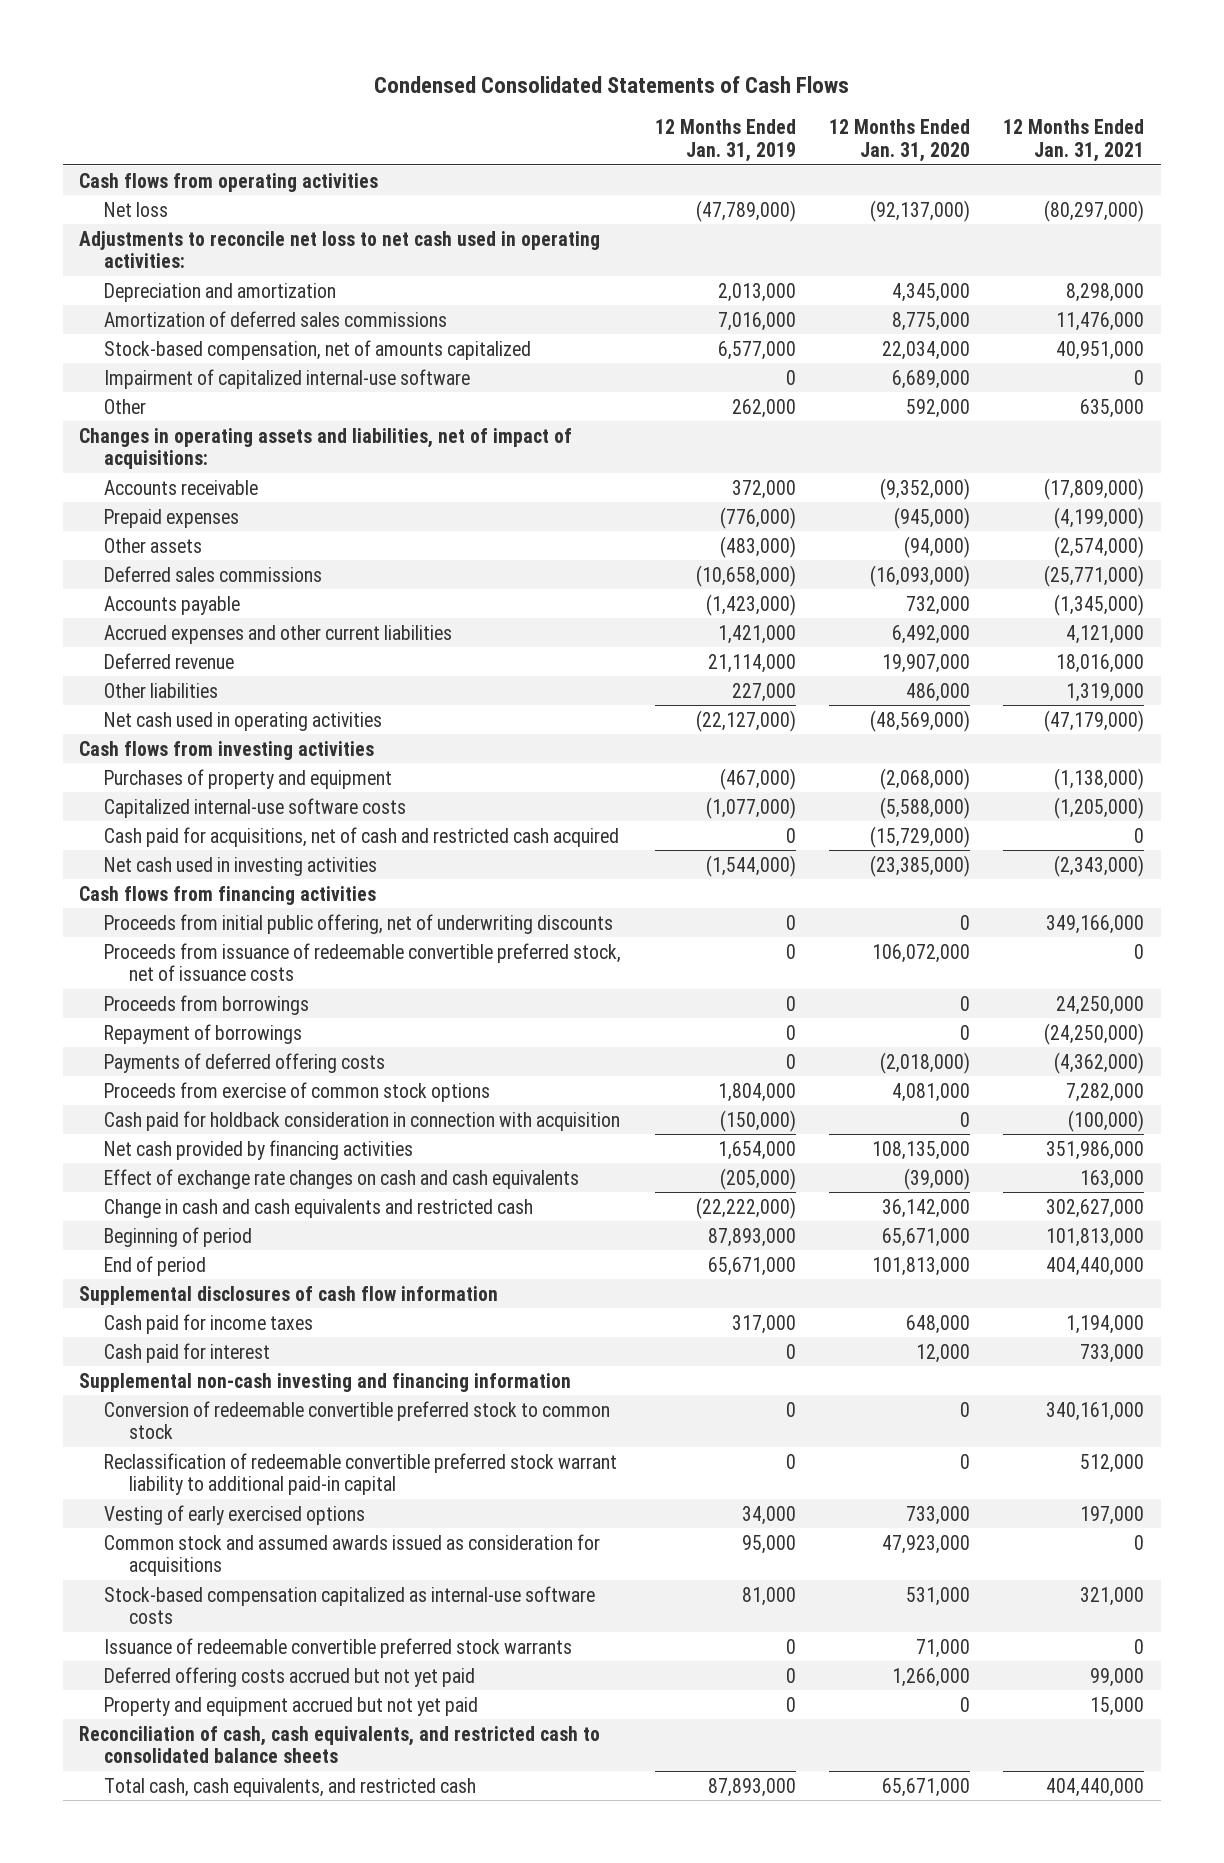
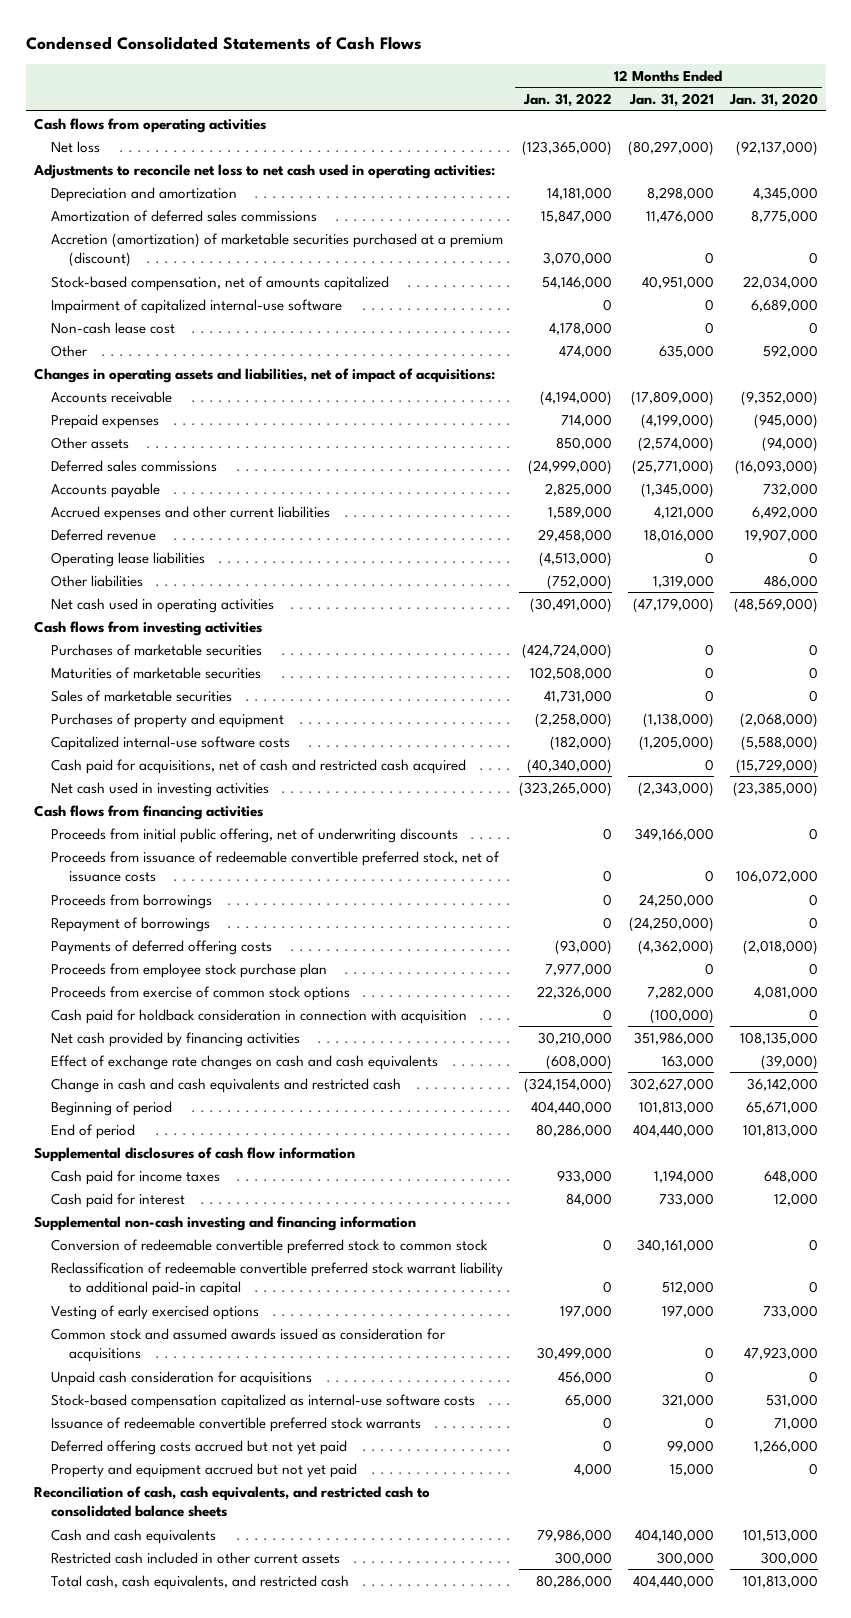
[654,119,796,163] 12 Months Ended Jan. 31, 2019 -> none
none -> [523,92,613,107] Jan. 31, 2022
none -> [51,232,504,268] Accretion (amortization) of marketable securities purchased at a premium (discount)
none -> [51,321,176,334] Non-cash lease cost
none -> [51,551,206,567] Operating lease liabilities
none -> [51,643,263,656] Purchases of marketable securities
none -> [51,666,262,679] Maturities of marketable securities
none -> [51,689,233,702] Sales of marketable securities
none -> [51,962,328,978] Proceeds from employee stock purchase plan
none -> [51,1370,313,1386] Unpaid cash consideration for acquisitions
none -> [51,1528,217,1544] Cash and cash equivalents
none -> [51,1551,341,1564] Restricted cash included in other current assets
[881,1777,970,1797] 65,671,000 -> [742,1574,818,1588] 101,813,000

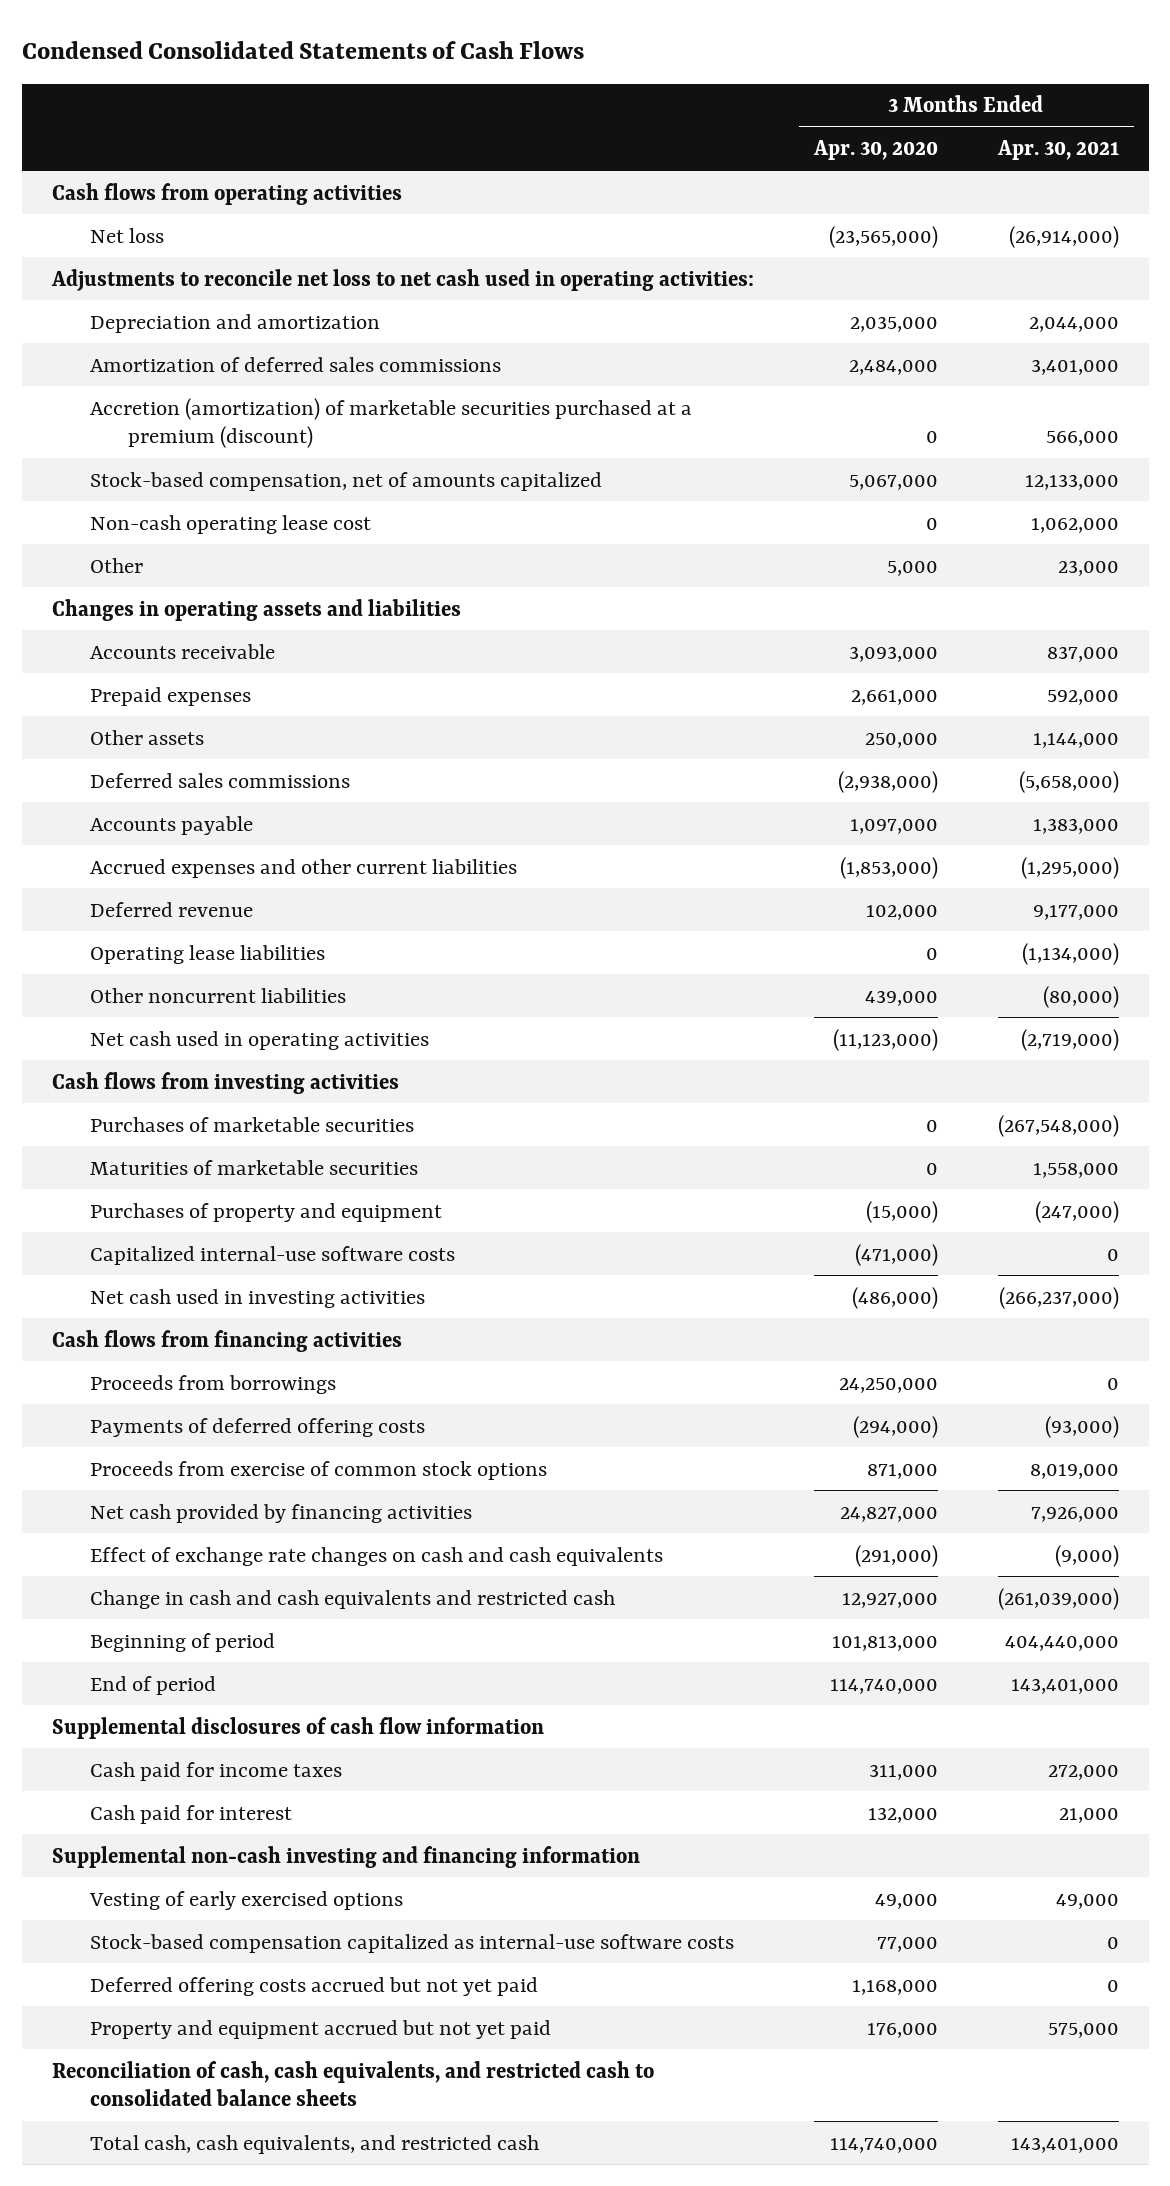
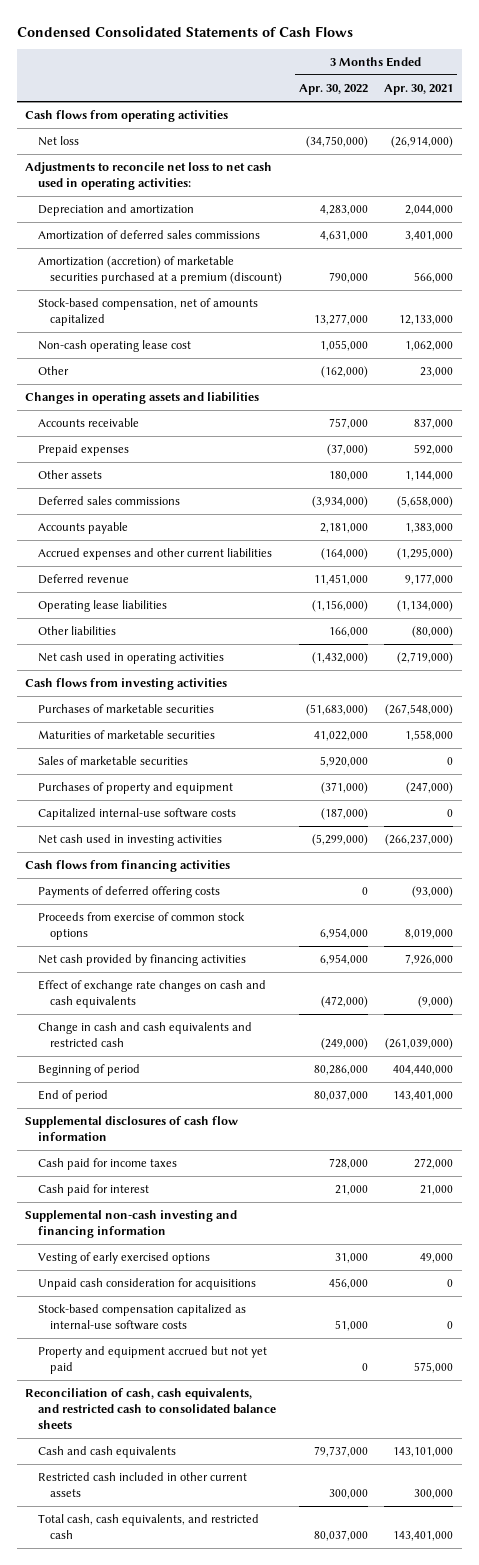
[812,140,938,161] Apr. 30, 2020 -> none
none -> [298,84,368,96] Apr. 30, 2022
[89,397,692,449] Accretion (amortization) of marketable securities purchased at a premium (discount) -> [37,256,283,285] Amortization (accretion) of marketable securities purchased at a premium (discount)
[89,987,346,1003] Other noncurrent liabilities -> [37,626,116,636] Other liabilities
none -> [37,756,188,766] Sales of marketable securities
[89,1374,336,1394] Proceeds from borrowings -> none
none -> [37,1278,256,1291] Unpaid cash consideration for acquisitions
[89,1976,538,1996] Deferred offering costs accrued but not yet paid -> none
none -> [37,1446,176,1459] Cash and cash equivalents
none -> [37,1472,247,1498] Restricted cash included in other current assets

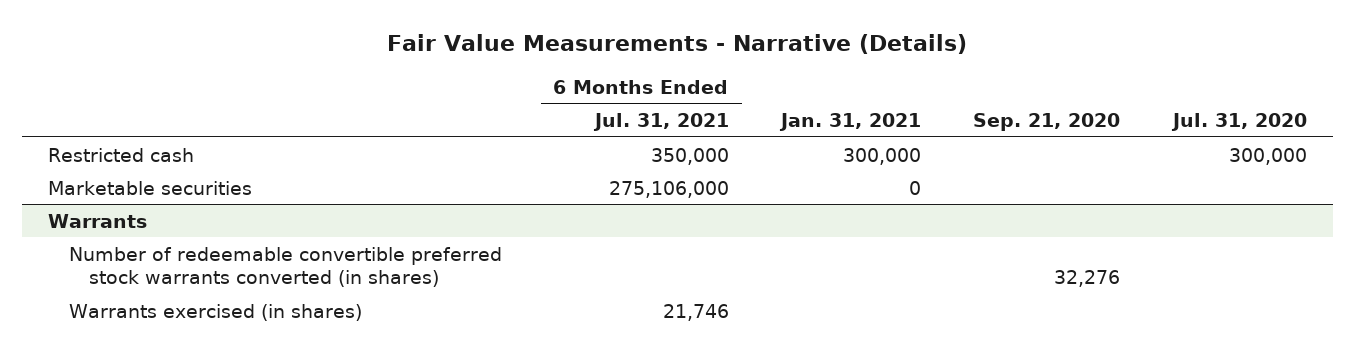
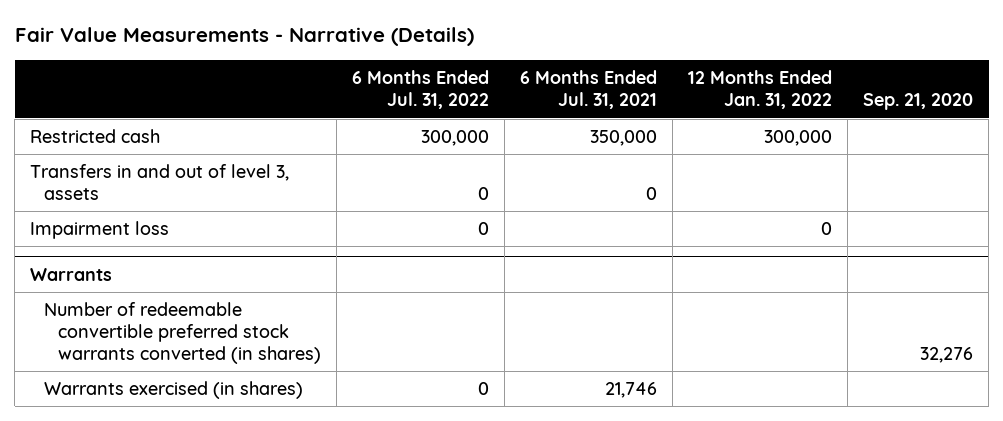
[779,113,922,132] Jan. 31, 2021 -> none
[1170,113,1307,132] Jul. 31, 2020 -> none
none -> [351,70,489,110] 6 Months Ended Jul. 31, 2022
none -> [688,70,833,110] 12 Months Ended Jan. 31, 2022
[47,180,252,195] Marketable securities -> none
none -> [30,163,290,200] Transfers in and out of level 3, assets
none -> [30,220,170,239] Impairment loss

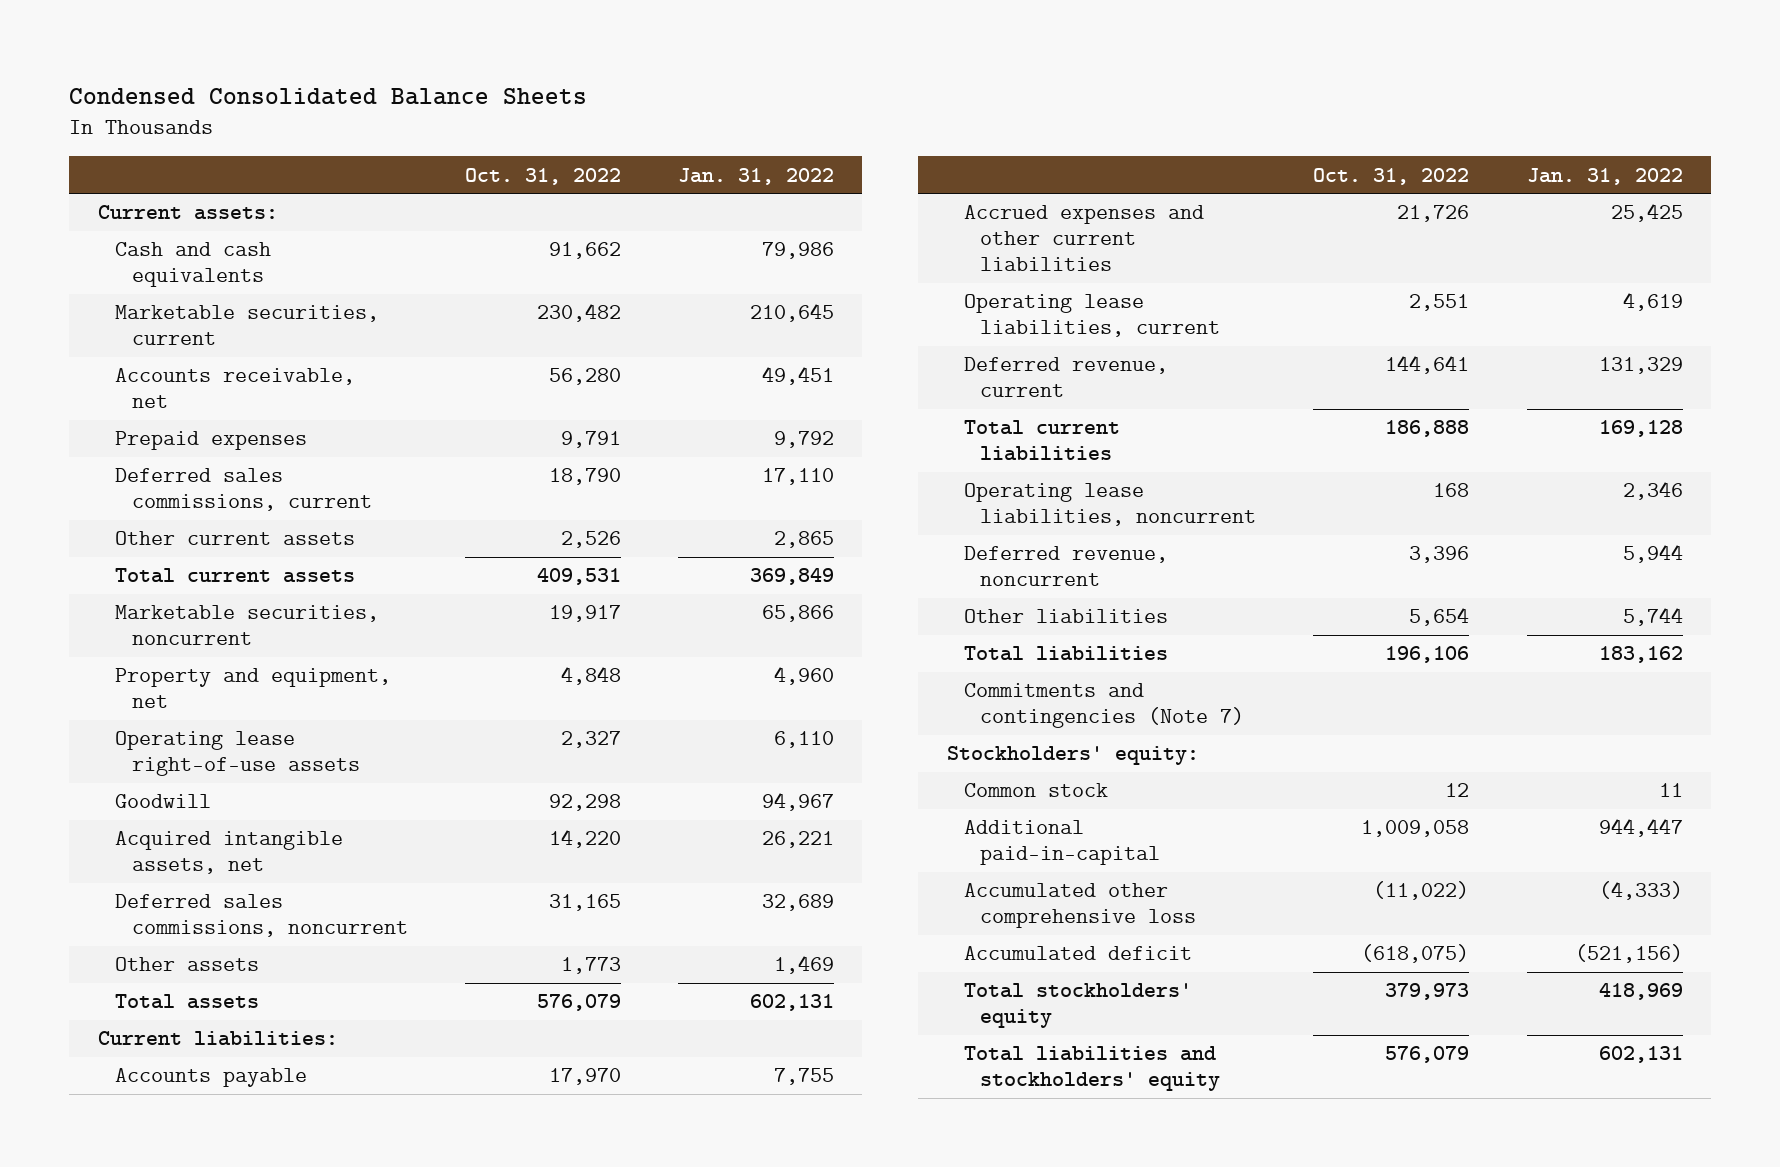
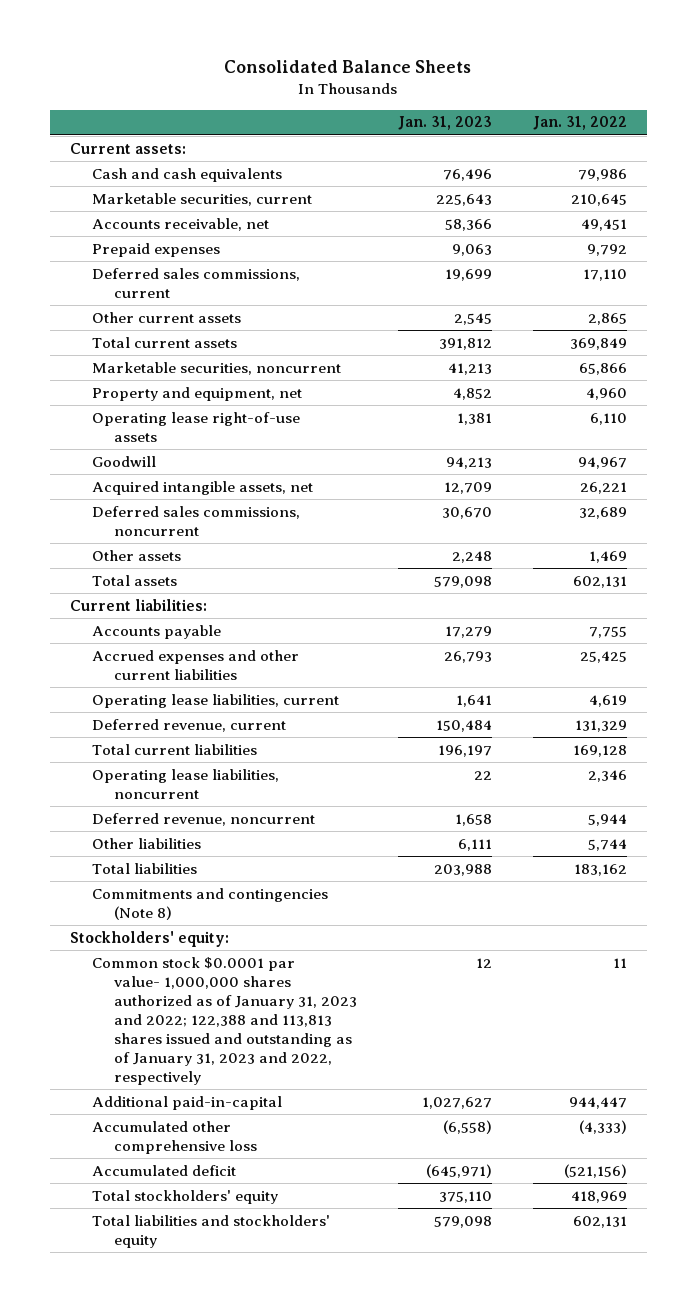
[69,88,588,106] Condensed Consolidated Balance Sheets -> [224,60,472,74] Consolidated Balance Sheets
[464,167,621,185] Oct. 31, 2022 -> none
none -> [397,116,492,131] Jan. 31, 2023
[963,683,1245,729] Commitments and contingencies (Note 7) -> [91,887,328,920] Commitments and contingencies (Note 8)
[963,783,1108,798] Common stock -> [91,956,357,1085] Common stock $0.0001 par value- 1,000,000 shares authorized as of January 31, 2023 and 2022; 122,388 and 113,813 shares issued and outstanding as of January 31, 2023 and 2022, respectively

